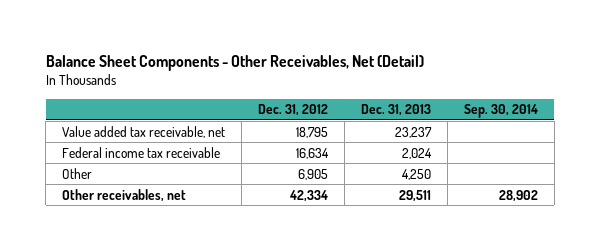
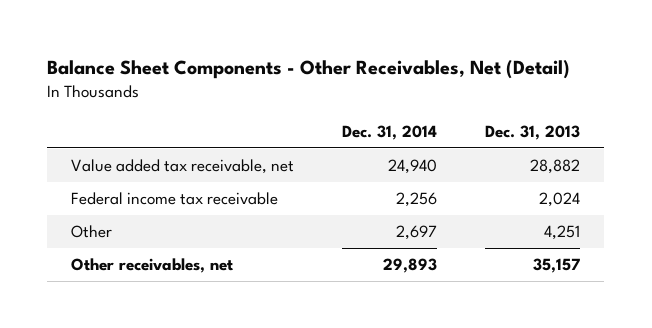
[258,104,329,117] Dec. 31, 2012 -> none
[464,104,539,119] Sep. 30, 2014 -> none
none -> [342,124,438,140] Dec. 31, 2014
[395,126,433,138] 23,237 -> [530,159,581,175] 28,882
[402,168,432,180] 4,250 -> [544,225,581,241] 4,251
[399,189,432,202] 29,511 -> [533,258,581,274] 35,157

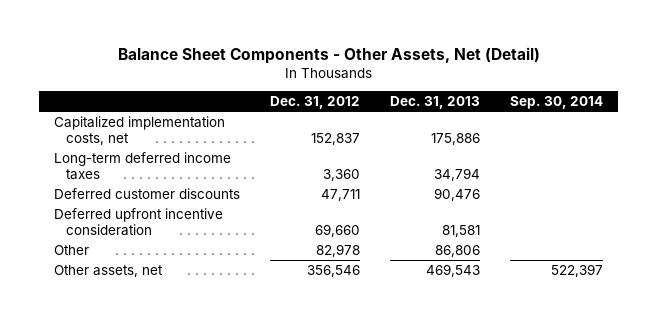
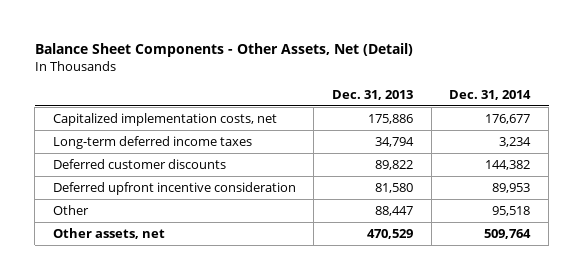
[269,95,360,109] Dec. 31, 2012 -> none
[510,95,604,109] Sep. 30, 2014 -> none
none -> [449,89,532,100] Dec. 31, 2014
[434,187,481,201] 90,476 -> [375,159,414,170] 89,822
[442,224,481,237] 81,581 -> [375,182,414,193] 81,580
[435,244,481,257] 86,806 -> [375,205,414,216] 88,447
[426,263,481,277] 469,543 -> [367,228,414,239] 470,529

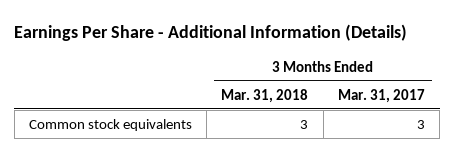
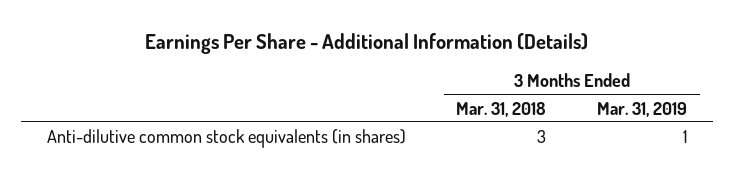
[337,88,425,103] Mar. 31, 2017 -> none
none -> [597,101,688,117] Mar. 31, 2019
[28,118,192,131] Common stock equivalents -> [46,129,406,149] Anti-dilutive common stock equivalents (in shares)

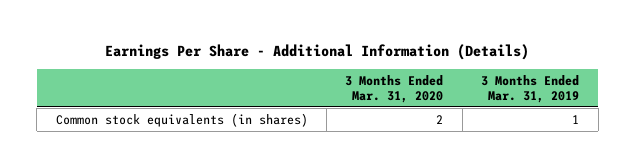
[456,101,547,117] Mar. 31, 2018 -> none
none -> [345,74,444,103] 3 Months Ended Mar. 31, 2020
[46,129,406,149] Anti-dilutive common stock equivalents (in shares) -> [55,112,308,127] Common stock equivalents (in shares)

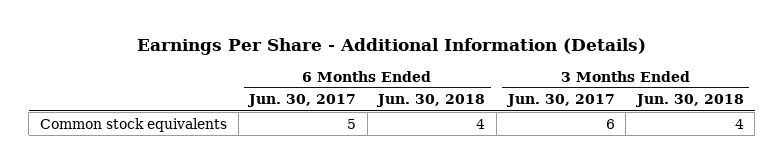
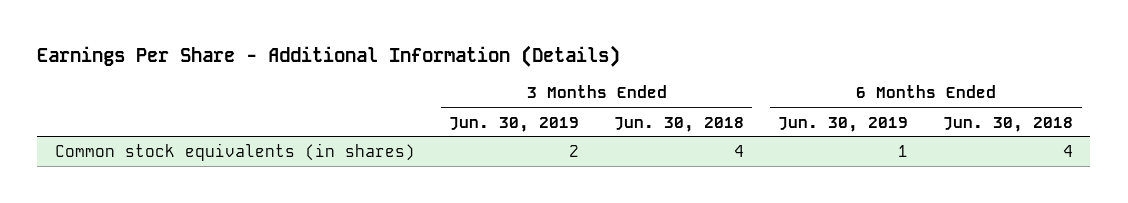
[247,94,357,108] Jun. 30, 2017 -> none
[505,94,615,108] Jun. 30, 2017 -> none
none -> [449,116,580,132] Jun. 30, 2019
none -> [778,116,909,132] Jun. 30, 2019
[40,117,228,132] Common stock equivalents -> [54,143,415,162] Common stock equivalents (in shares)

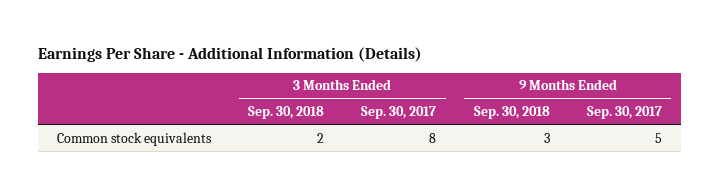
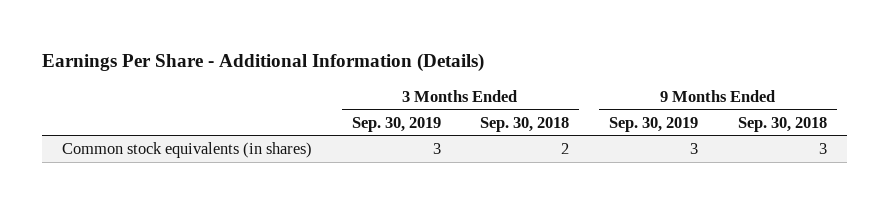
[361,106,437,120] Sep. 30, 2017 -> none
[586,106,662,120] Sep. 30, 2017 -> none
none -> [351,116,441,132] Sep. 30, 2019
none -> [609,116,699,132] Sep. 30, 2019
[56,131,212,146] Common stock equivalents -> [61,142,312,159] Common stock equivalents (in shares)

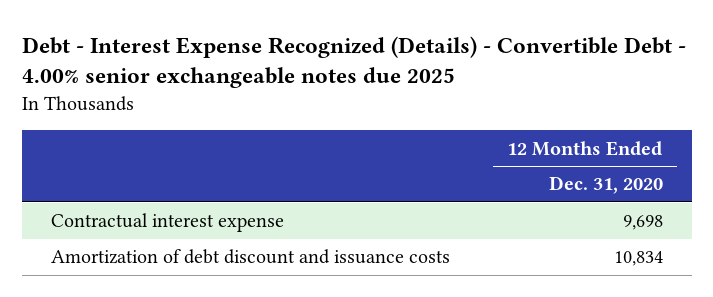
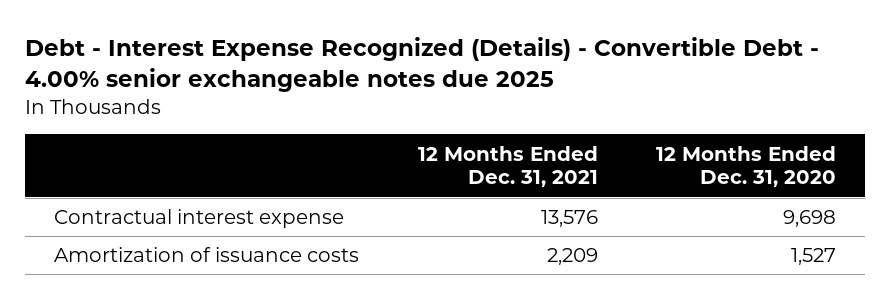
none -> [417,145,598,188] 12 Months Ended Dec. 31, 2021
[50,249,450,265] Amortization of debt discount and issuance costs -> [54,247,360,263] Amortization of issuance costs
[613,251,663,267] 10,834 -> [790,248,836,266] 1,527

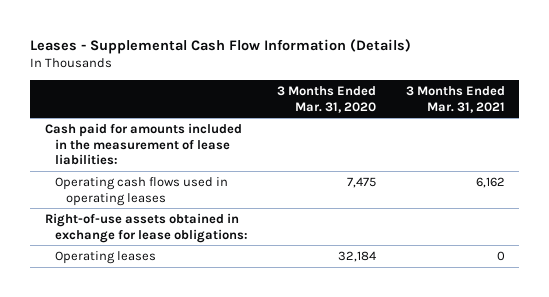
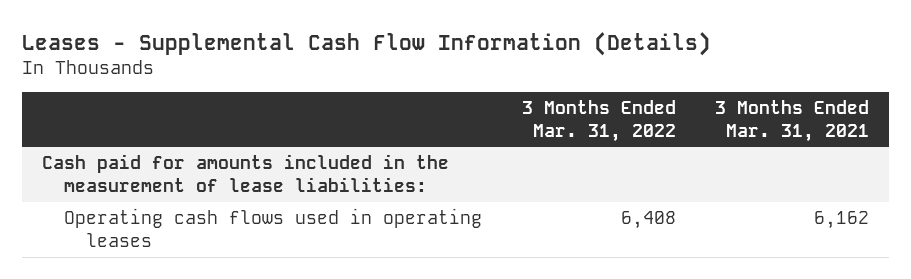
[277,85,377,113] 3 Months Ended Mar. 31, 2020 -> none
none -> [521,99,676,142] 3 Months Ended Mar. 31, 2022
[44,212,249,243] Right-of-use assets obtained in exchange for lease obligations: -> none
[55,250,157,264] Operating leases -> none

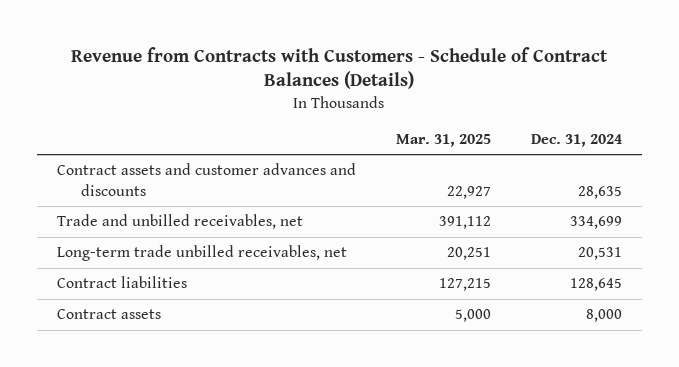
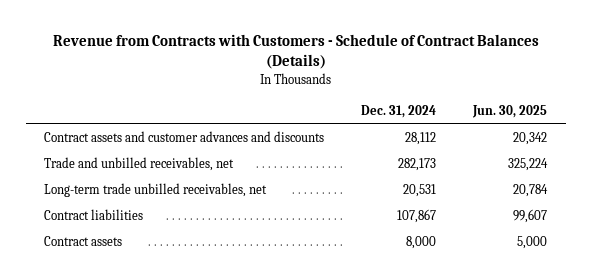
[395,134,491,148] Mar. 31, 2025 -> none
none -> [472,104,548,118] Jun. 30, 2025
[577,185,622,199] 28,635 -> [405,131,437,145] 28,112
[569,216,622,230] 334,699 -> [398,157,437,171] 282,173
[569,278,622,292] 128,645 -> [397,208,437,223] 107,867

